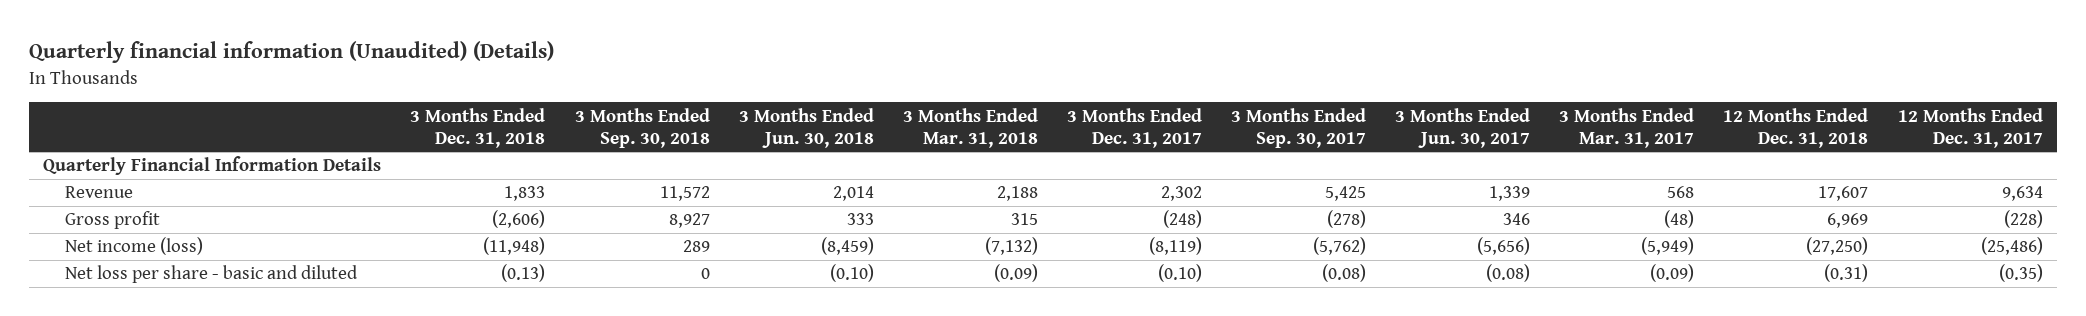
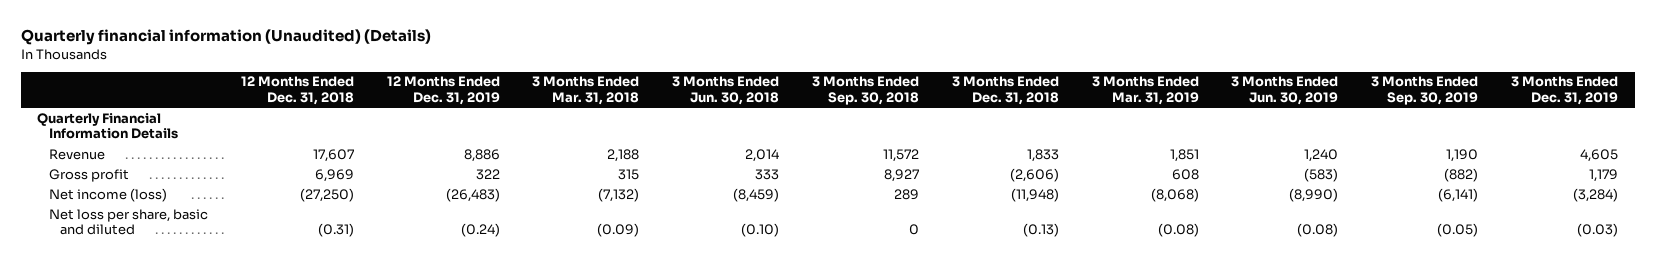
[1066,107,1202,148] 3 Months Ended Dec. 31, 2017 -> none
[1231,107,1367,148] 3 Months Ended Sep. 30, 2017 -> none
[1395,107,1531,148] 3 Months Ended Jun. 30, 2017 -> none
[1559,107,1695,148] 3 Months Ended Mar. 31, 2017 -> none
[1897,107,2043,148] 12 Months Ended Dec. 31, 2017 -> none
none -> [386,76,500,105] 12 Months Ended Dec. 31, 2019
none -> [1091,76,1199,105] 3 Months Ended Mar. 31, 2019
none -> [1231,76,1339,105] 3 Months Ended Jun. 30, 2019
none -> [1371,76,1479,105] 3 Months Ended Sep. 30, 2019
none -> [1511,76,1619,105] 3 Months Ended Dec. 31, 2019
[64,265,358,284] Net loss per share - basic and diluted -> [48,208,208,236] Net loss per share, basic and diluted

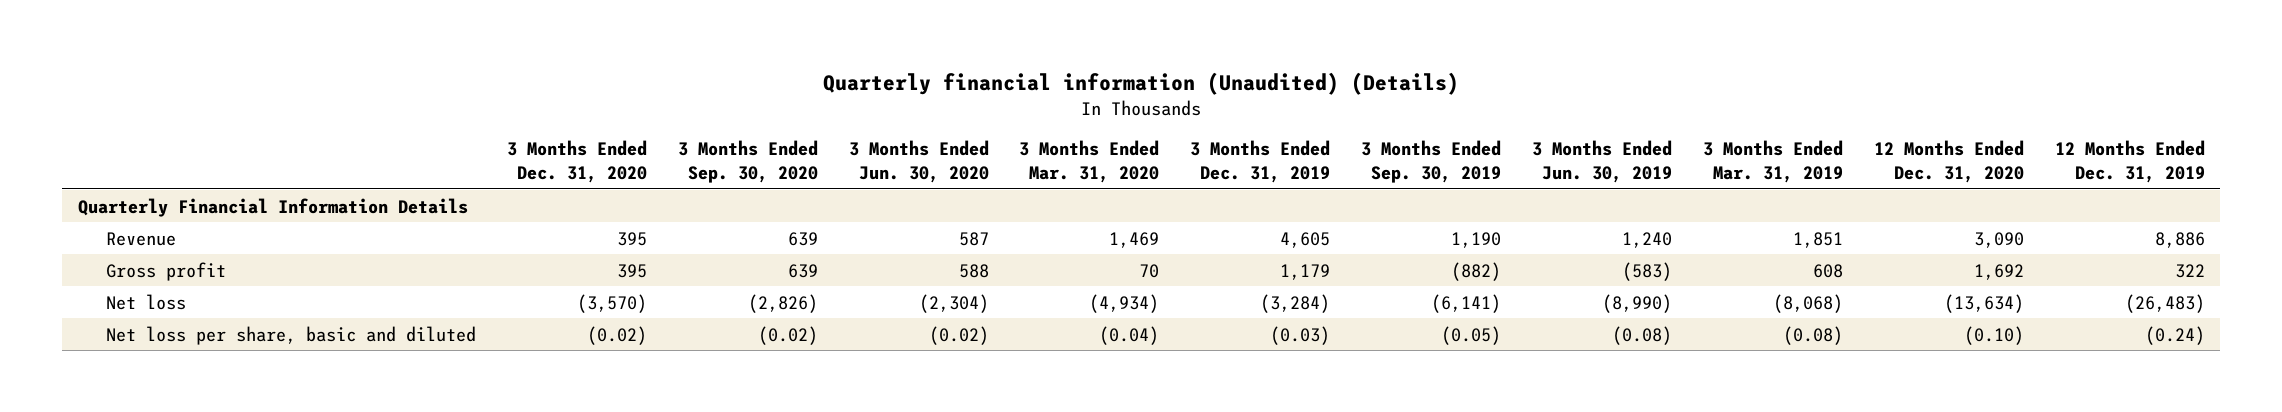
[240,76,354,105] 12 Months Ended Dec. 31, 2018 -> none
[532,76,640,105] 3 Months Ended Mar. 31, 2018 -> none
[672,76,780,105] 3 Months Ended Jun. 30, 2018 -> none
[812,76,920,105] 3 Months Ended Sep. 30, 2018 -> none
[951,76,1059,105] 3 Months Ended Dec. 31, 2018 -> none
none -> [506,140,647,183] 3 Months Ended Dec. 31, 2020
none -> [677,140,818,183] 3 Months Ended Sep. 30, 2020
none -> [848,140,989,183] 3 Months Ended Jun. 30, 2020
none -> [1019,140,1160,183] 3 Months Ended Mar. 31, 2020
none -> [1873,140,2024,183] 12 Months Ended Dec. 31, 2020
[48,187,167,202] Net income (loss) -> [105,293,186,310] Net loss

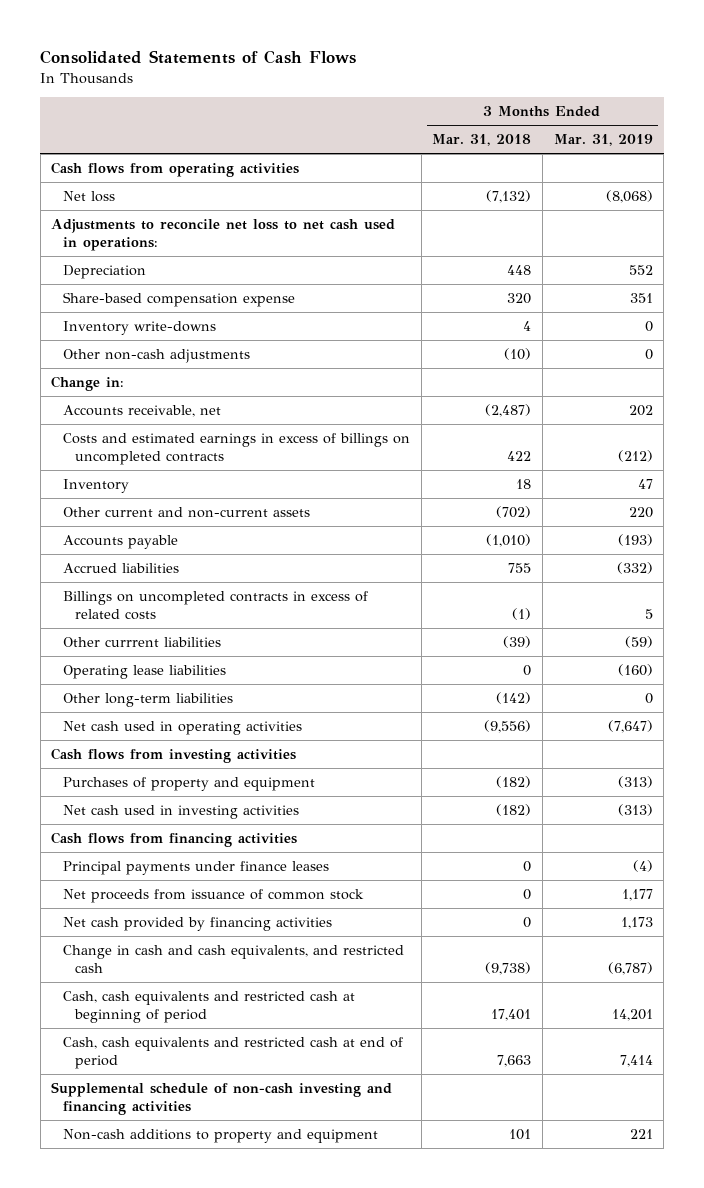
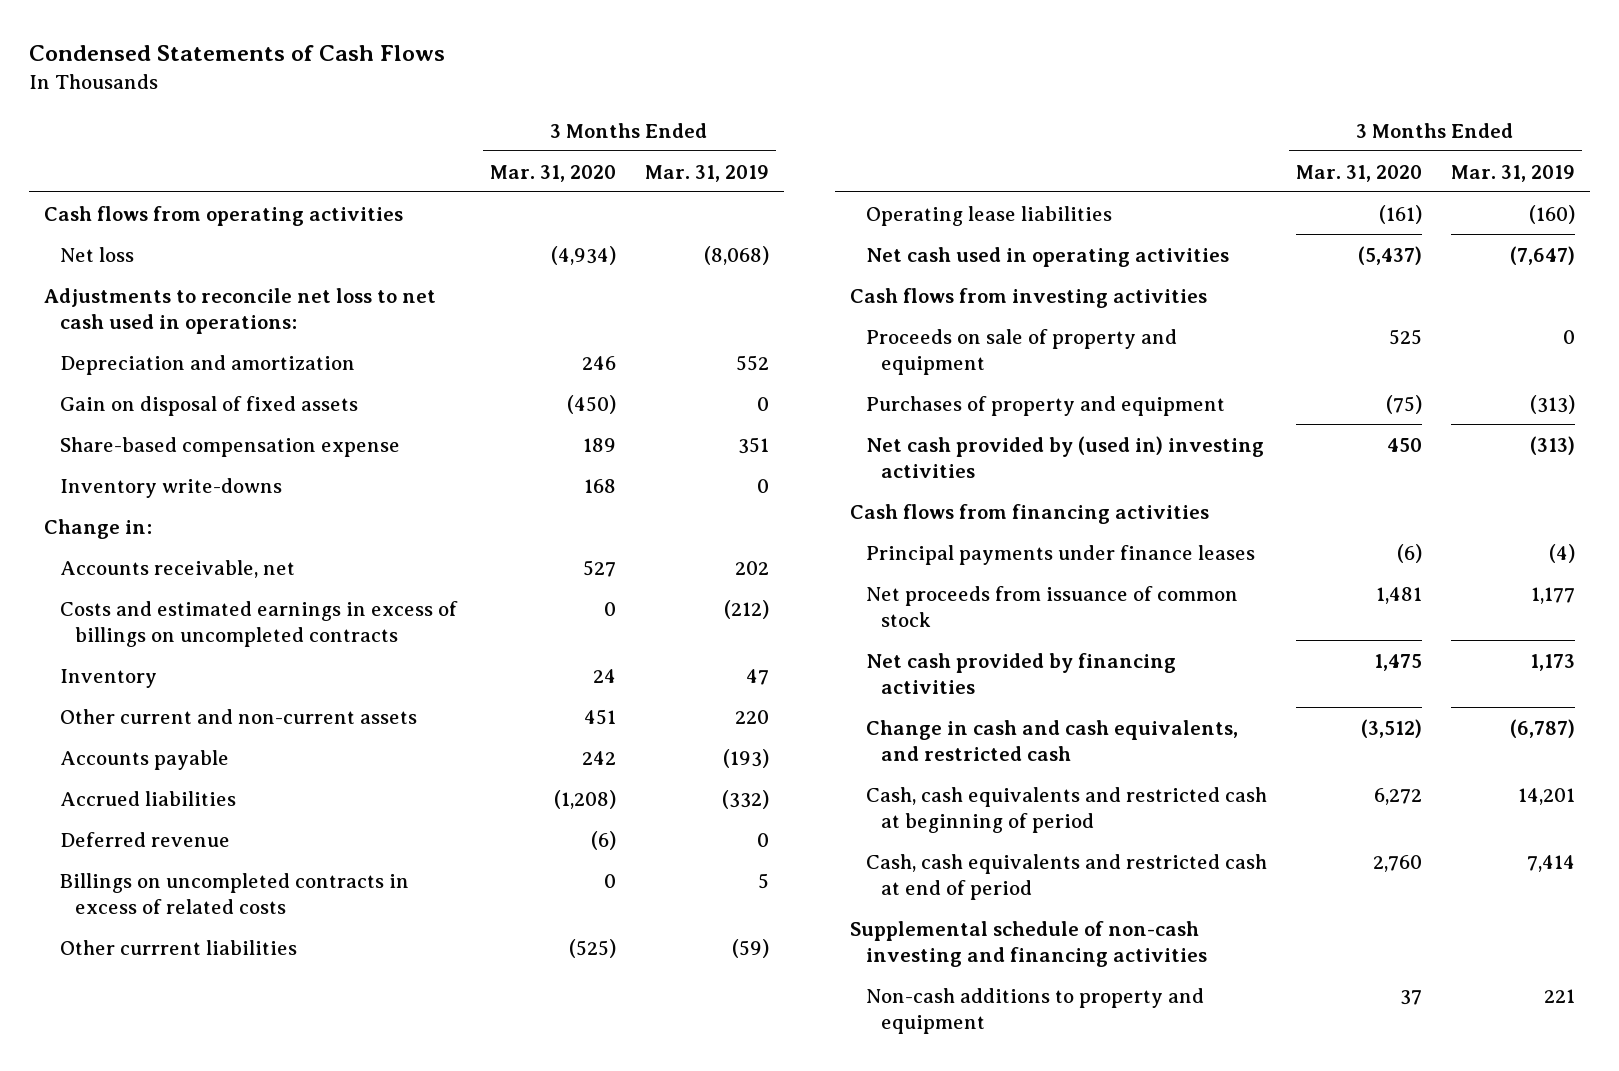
[40,49,357,64] Consolidated Statements of Cash Flows -> [29,45,446,62] Condensed Statements of Cash Flows
[432,134,532,147] Mar. 31, 2018 -> none
none -> [489,164,616,182] Mar. 31, 2020
[62,265,146,280] Depreciation -> [59,354,355,375] Depreciation and amortization
none -> [59,395,358,416] Gain on disposal of fixed assets
[62,349,250,364] Other non-cash adjustments -> none
none -> [59,831,230,847] Deferred revenue
[62,693,233,708] Other long-term liabilities -> none
none -> [865,328,1177,375] Proceeds on sale of property and equipment
[62,805,299,820] Net cash used in investing activities -> [865,435,1264,478] Net cash provided by (used in) investing activities

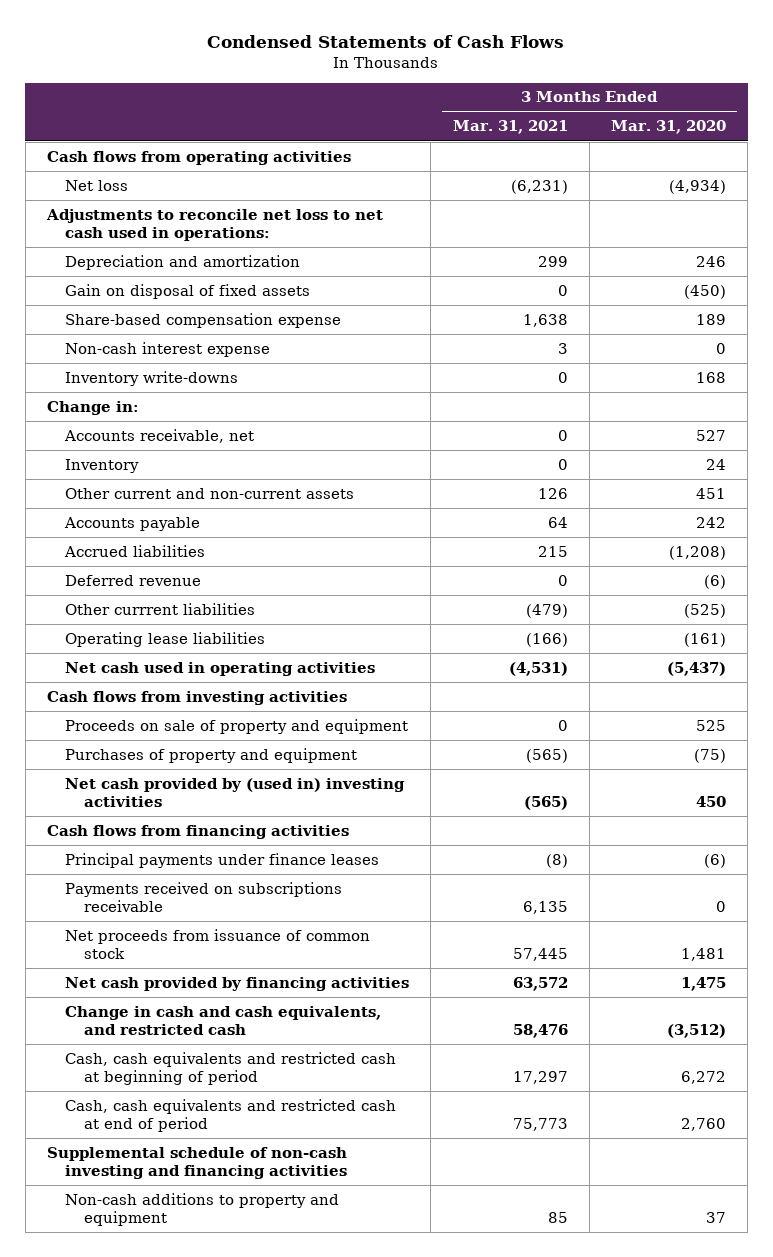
[645,164,770,182] Mar. 31, 2019 -> none
none -> [452,120,568,135] Mar. 31, 2021
none -> [65,341,271,357] Non-cash interest expense
[59,600,458,647] Costs and estimated earnings in excess of billings on uncompleted contracts -> none
[59,872,409,914] Billings on uncompleted contracts in excess of related costs -> none
none -> [65,881,343,913] Payments received on subscriptions receivable

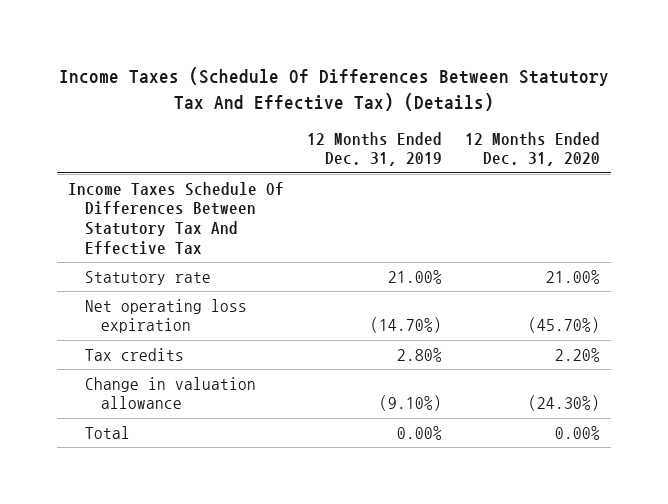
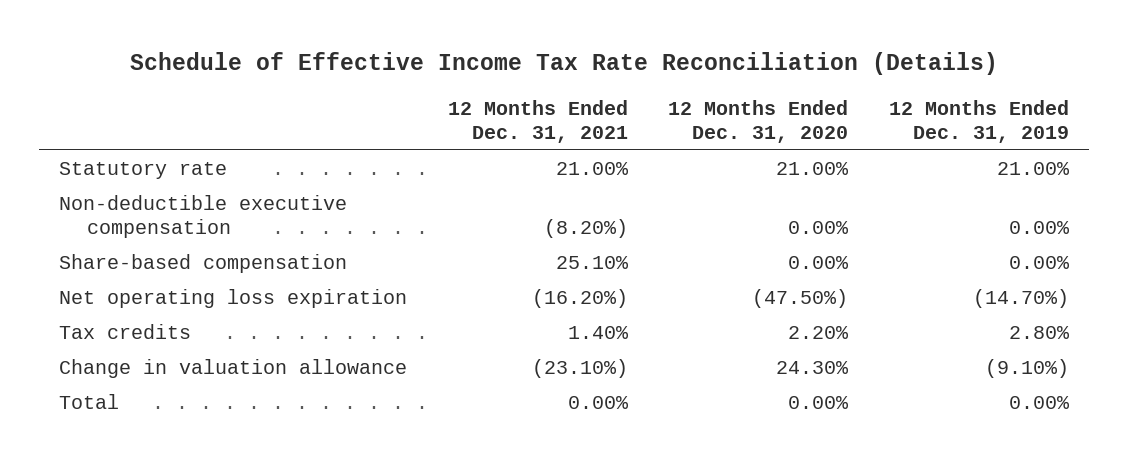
[59,67,610,111] Income Taxes (Schedule Of Differences Between Statutory Tax And Effective Tax) (Details) -> [130,52,999,76] Schedule of Effective Income Tax Rate Reconciliation (Details)
none -> [447,99,628,143] 12 Months Ended Dec. 31, 2021
[68,181,285,256] Income Taxes Schedule Of Differences Between Statutory Tax And Effective Tax -> none
none -> [59,195,348,239] Non-deductible executive compensation
none -> [59,254,348,274] Share-based compensation
[527,317,600,334] (45.70%) -> [752,289,849,309] (47.50%)
[527,395,600,412] (24.30%) -> [776,361,850,375] 24.30%

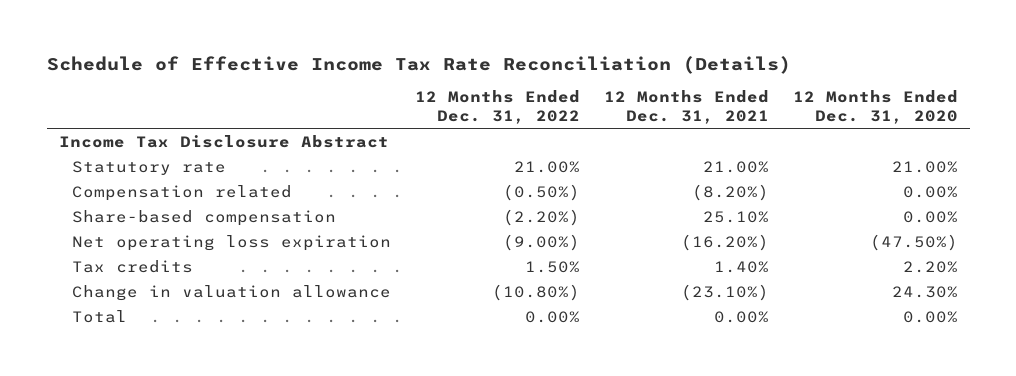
[888,99,1069,143] 12 Months Ended Dec. 31, 2019 -> none
none -> [414,90,580,124] 12 Months Ended Dec. 31, 2022
none -> [58,134,389,148] Income Tax Disclosure Abstract
[59,195,348,239] Non-deductible executive compensation -> [72,184,293,201] Compensation related

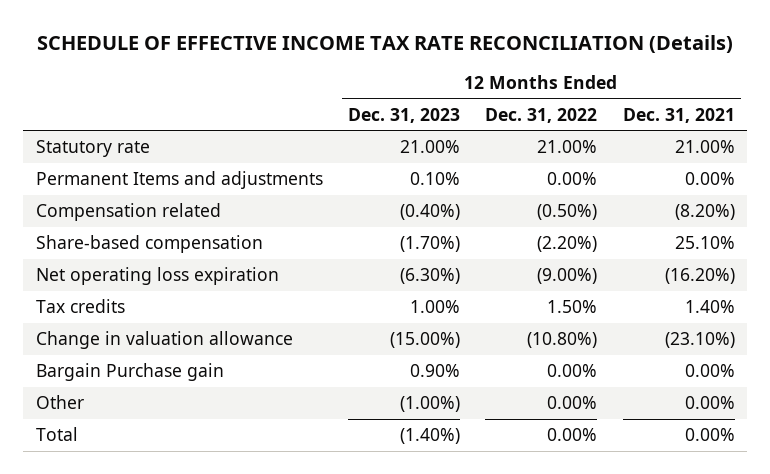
[46,55,791,74] Schedule of Effective Income Tax Rate Reconciliation (Details) -> [37,34,734,53] SCHEDULE OF EFFECTIVE INCOME TAX RATE RECONCILIATION (Details)
[792,90,958,124] 12 Months Ended Dec. 31, 2020 -> none
none -> [347,107,460,123] Dec. 31, 2023
[58,134,389,148] Income Tax Disclosure Abstract -> none
none -> [35,171,323,190] Permanent Items and adjustments
none -> [35,363,224,382] Bargain Purchase gain
none -> [35,395,84,410] Other

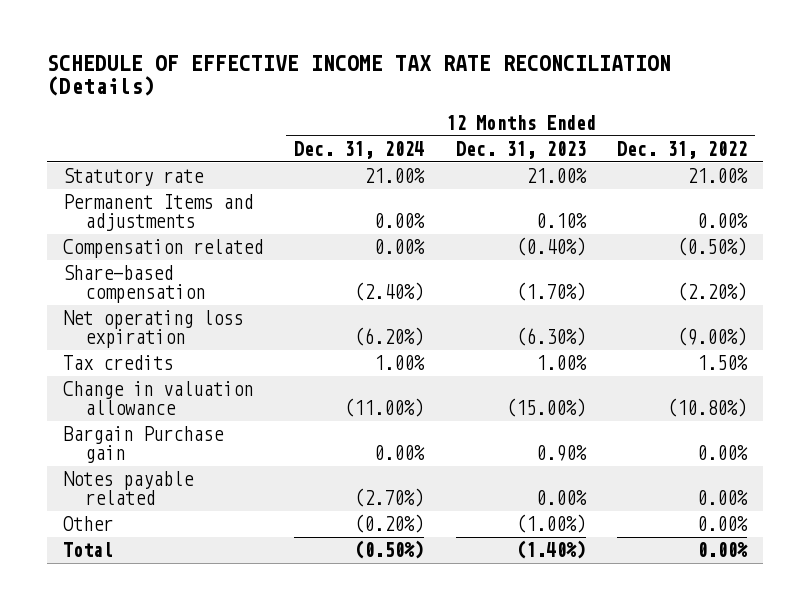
[622,107,735,123] Dec. 31, 2021 -> none
none -> [294,140,425,159] Dec. 31, 2024
none -> [62,470,194,506] Notes payable related

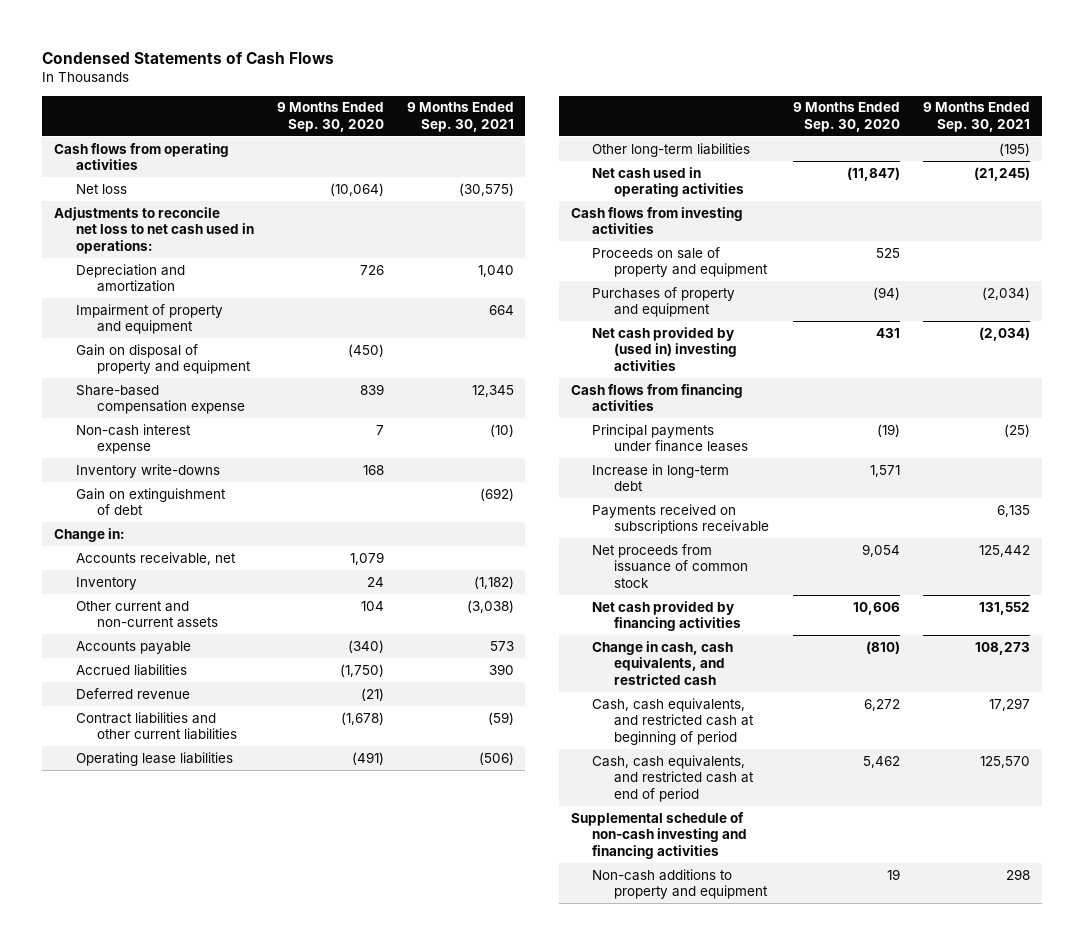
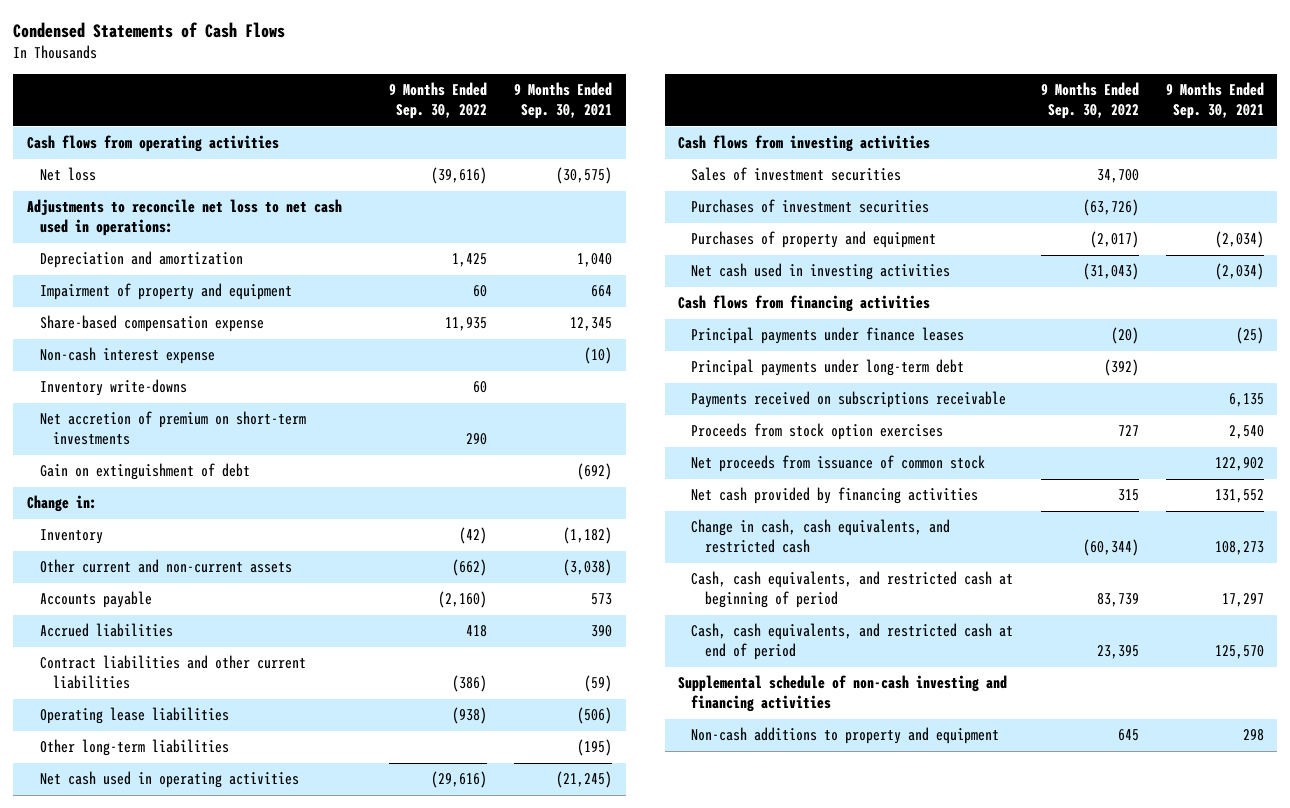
[276,102,384,132] 9 Months Ended Sep. 30, 2020 -> none
none -> [389,82,488,120] 9 Months Ended Sep. 30, 2022
[75,343,252,375] Gain on disposal of property and equipment -> none
none -> [40,411,307,446] Net accretion of premium on short-term investments
[75,551,236,565] Accounts receivable, net -> none
[75,687,190,699] Deferred revenue -> none
[592,246,769,278] Proceeds on sale of property and equipment -> none
none -> [691,167,902,182] Sales of investment securities
none -> [691,199,930,214] Purchases of investment securities
[592,326,738,371] Net cash provided by (used in) investing activities -> [691,263,951,281] Net cash used in investing activities
[592,463,730,492] Increase in long-term debt -> none
none -> [691,359,965,377] Principal payments under long-term debt
none -> [691,423,944,441] Proceeds from stock option exercises
[979,544,1031,557] 125,442 -> [1214,457,1264,472] 122,902

